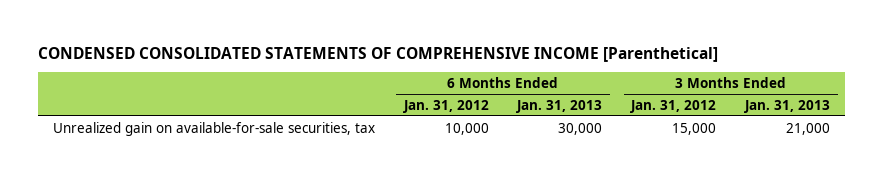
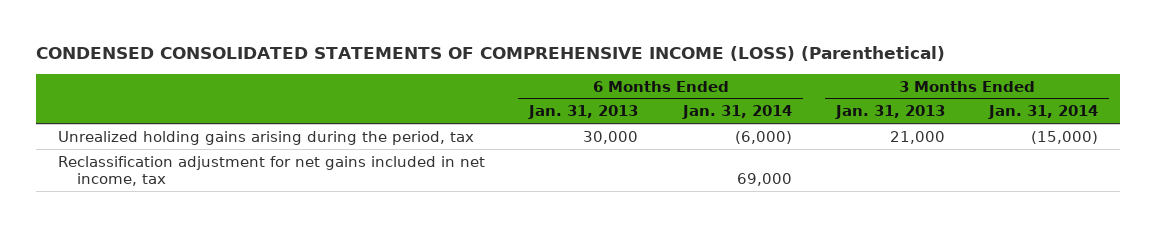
[38,47,719,63] CONDENSED CONSOLIDATED STATEMENTS OF COMPREHENSIVE INCOME [Parenthetical] -> [36,46,946,62] CONDENSED CONSOLIDATED STATEMENTS OF COMPREHENSIVE INCOME (LOSS) (Parenthetical)
[402,99,489,113] Jan. 31, 2012 -> none
[630,99,717,113] Jan. 31, 2012 -> none
none -> [681,105,792,120] Jan. 31, 2014
none -> [988,105,1099,120] Jan. 31, 2014
[52,121,375,136] Unrealized gain on available-for-sale securities, tax -> [58,130,475,145] Unrealized holding gains arising during the period, tax
none -> [58,155,486,187] Reclassification adjustment for net gains included in net income, tax

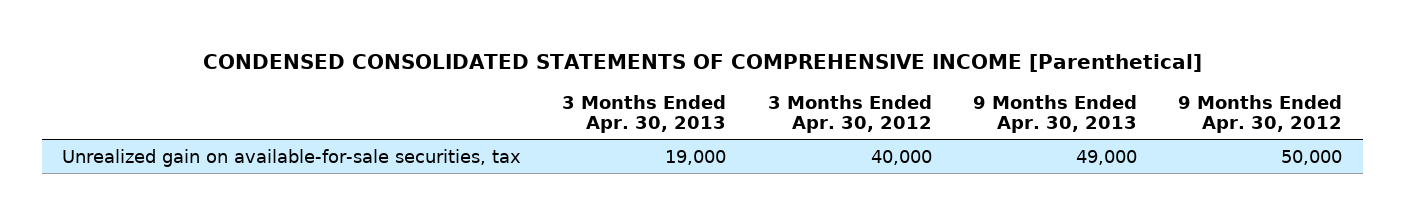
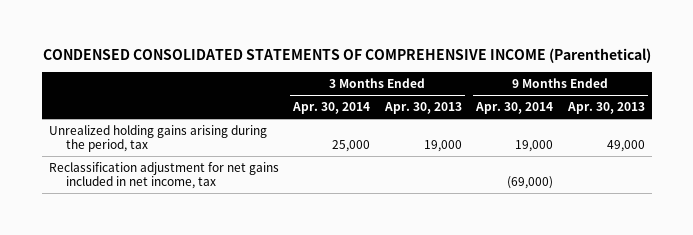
[203,53,1203,72] CONDENSED CONSOLIDATED STATEMENTS OF COMPREHENSIVE INCOME [Parenthetical] -> [42,48,651,64] CONDENSED CONSOLIDATED STATEMENTS OF COMPREHENSIVE INCOME (Parenthetical)
[767,94,932,134] 3 Months Ended Apr. 30, 2012 -> none
[1178,94,1343,134] 9 Months Ended Apr. 30, 2012 -> none
none -> [292,102,371,115] Apr. 30, 2014
none -> [475,102,554,115] Apr. 30, 2014
[62,148,522,167] Unrealized gain on available-for-sale securities, tax -> [48,124,267,153] Unrealized holding gains arising during the period, tax
none -> [48,161,279,190] Reclassification adjustment for net gains included in net income, tax

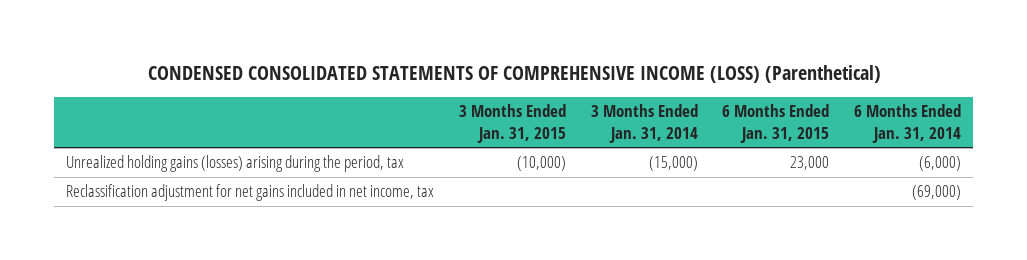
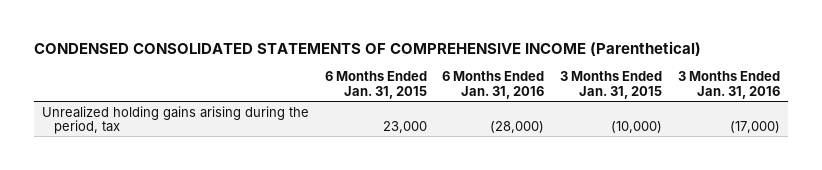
[147,65,881,84] CONDENSED CONSOLIDATED STATEMENTS OF COMPREHENSIVE INCOME (LOSS) (Parenthetical) -> [34,41,702,57] CONDENSED CONSOLIDATED STATEMENTS OF COMPREHENSIVE INCOME (Parenthetical)
[590,104,698,143] 3 Months Ended Jan. 31, 2014 -> none
[853,104,961,143] 6 Months Ended Jan. 31, 2014 -> none
none -> [442,71,545,100] 6 Months Ended Jan. 31, 2016
none -> [677,71,780,100] 3 Months Ended Jan. 31, 2016
[66,184,435,202] Reclassification adjustment for net gains included in net income, tax -> none
[66,155,405,173] Unrealized holding gains (losses) arising during the period, tax -> [41,105,309,135] Unrealized holding gains arising during the period, tax

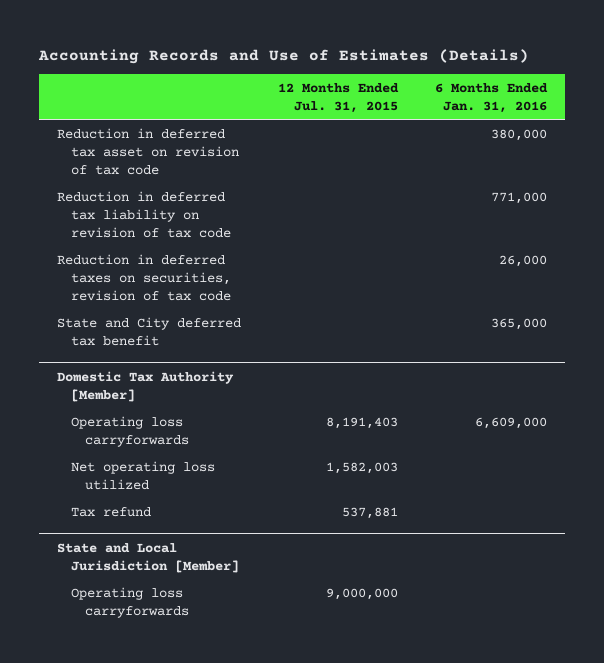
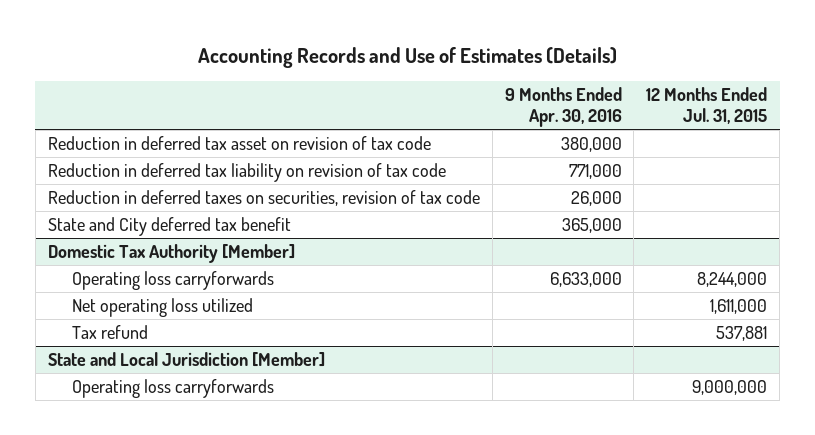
[434,82,548,113] 6 Months Ended Jan. 31, 2016 -> none
none -> [504,86,622,128] 9 Months Ended Apr. 30, 2016
[325,416,398,429] 8,191,403 -> [697,271,768,287] 8,244,000
[325,461,398,474] 1,582,003 -> [710,298,768,314] 1,611,000

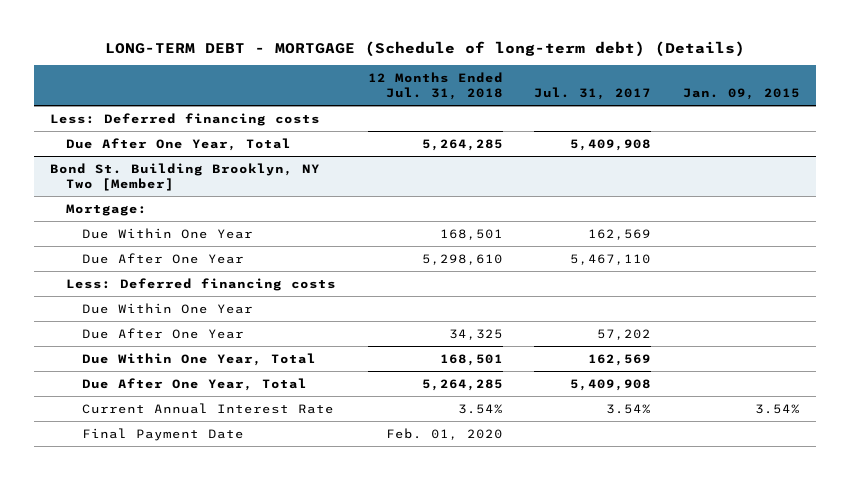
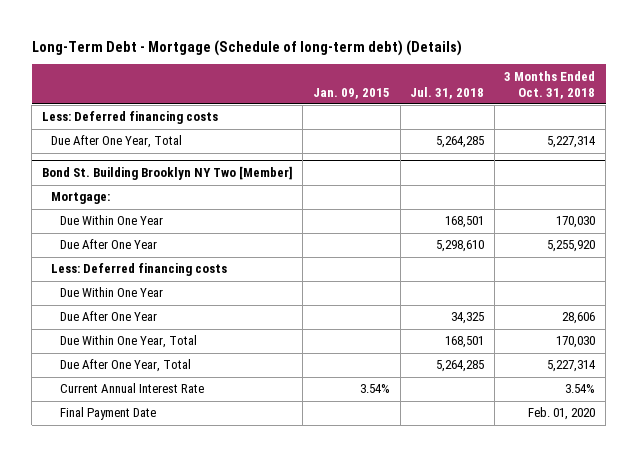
[105,41,746,58] LONG-TERM DEBT - MORTGAGE (Schedule of long-term debt) (Details) -> [31,39,462,56] Long-Term Debt - Mortgage (Schedule of long-term debt) (Details)
[367,71,503,101] 12 Months Ended Jul. 31, 2018 -> none
[534,87,652,101] Jul. 31, 2017 -> none
none -> [410,86,485,99] Jul. 31, 2018
none -> [504,70,596,99] 3 Months Ended Oct. 31, 2018
[50,162,321,192] Bond St. Building Brooklyn, NY Two [Member] -> [41,166,293,181] Bond St. Building Brooklyn NY Two [Member]

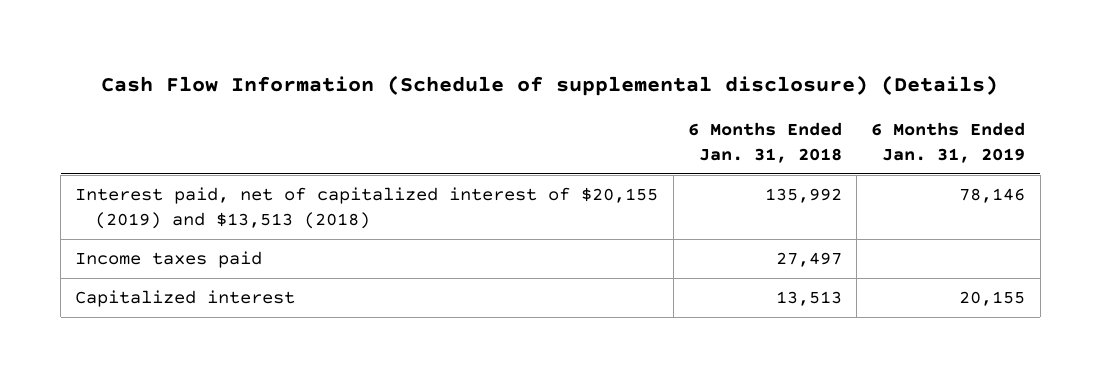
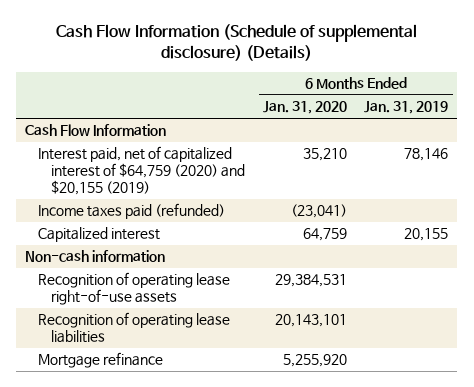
[687,121,842,163] 6 Months Ended Jan. 31, 2018 -> none
none -> [262,101,347,115] Jan. 31, 2020
none -> [25,124,167,137] Cash Flow Information
[75,187,659,230] Interest paid, net of capitalized interest of $20,155 (2019) and $13,513 (2018) -> [38,146,246,196] Interest paid, net of capitalized interest of $64,759 (2020) and $20,155 (2019)
[75,251,263,269] Income taxes paid -> [38,203,226,220] Income taxes paid (refunded)
none -> [25,250,166,263] Non-cash information
none -> [38,272,231,306] Recognition of operating lease right-of-use assets
none -> [38,312,231,344] Recognition of operating lease liabilities
none -> [38,352,164,369] Mortgage refinance

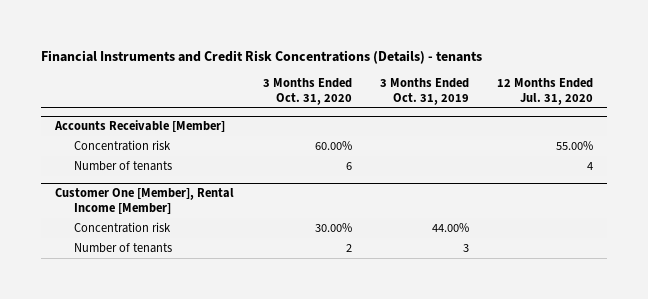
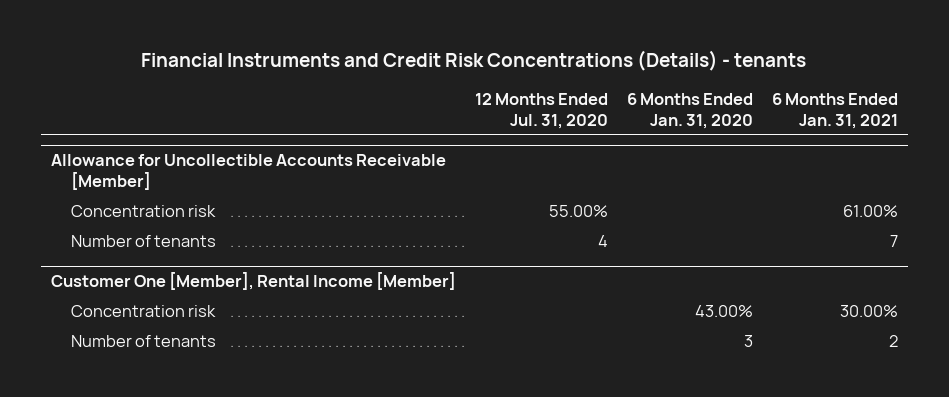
[262,78,352,105] 3 Months Ended Oct. 31, 2020 -> none
[379,78,469,105] 3 Months Ended Oct. 31, 2019 -> none
none -> [627,92,754,129] 6 Months Ended Jan. 31, 2020
none -> [772,92,899,129] 6 Months Ended Jan. 31, 2021
[54,120,226,133] Accounts Receivable [Member] -> [50,154,446,191] Allowance for Uncollectible Accounts Receivable [Member]

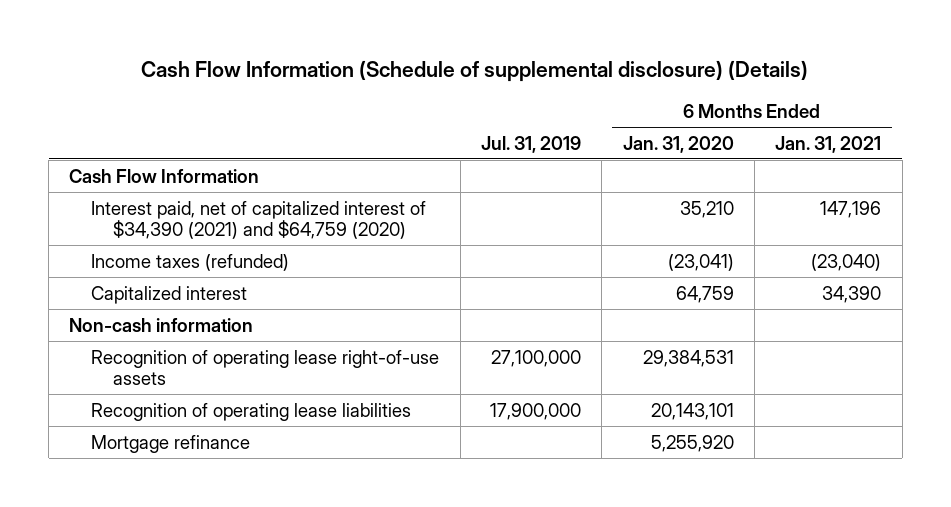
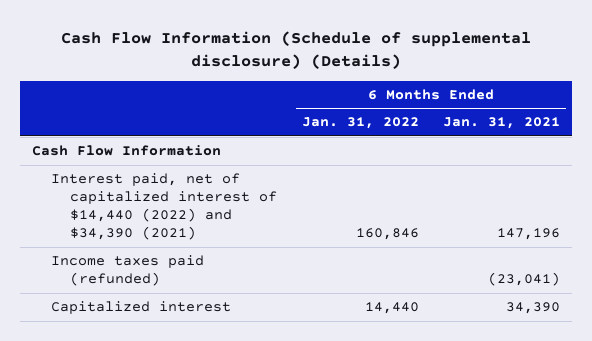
[480,135,581,153] Jul. 31, 2019 -> none
[622,135,734,153] Jan. 31, 2020 -> none
none -> [301,117,419,130] Jan. 31, 2022
[91,200,427,239] Interest paid, net of capitalized interest of $34,390 (2021) and $64,759 (2020) -> [51,173,278,241] Interest paid, net of capitalized interest of $14,440 (2022) and $34,390 (2021)
[91,253,290,271] Income taxes (refunded) -> [51,255,205,287] Income taxes paid (refunded)
[811,253,882,271] (23,040) -> [487,272,560,287] (23,041)
[69,317,254,332] Non-cash information -> none
[91,349,440,385] Recognition of operating lease right-of-use assets -> none
[91,402,412,421] Recognition of operating lease liabilities -> none
[91,434,251,453] Mortgage refinance -> none

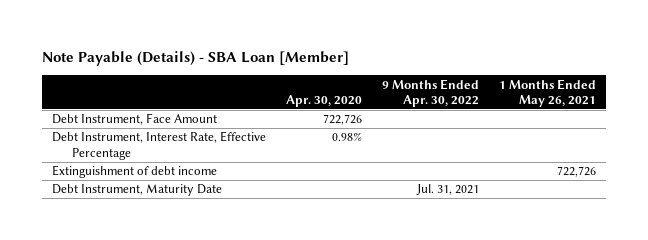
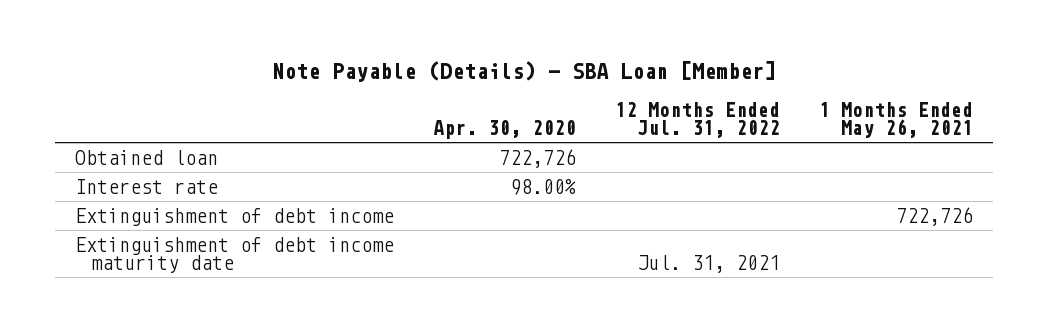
[382,78,480,107] 9 Months Ended Apr. 30, 2022 -> none
none -> [614,101,780,139] 12 Months Ended Jul. 31, 2022
[52,113,218,126] Debt Instrument, Face Amount -> [74,149,218,165] Obtained loan
[52,131,267,160] Debt Instrument, Interest Rate, Effective Percentage -> [74,178,218,194] Interest rate
[332,132,363,142] 0.98% -> [509,178,576,195] 98.00%
[52,184,223,197] Debt Instrument, Maturity Date -> [74,236,394,274] Extinguishment of debt income maturity date

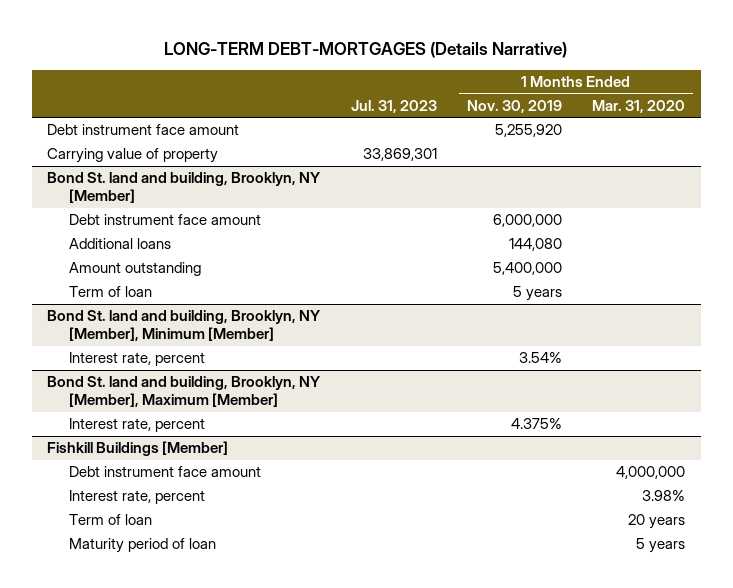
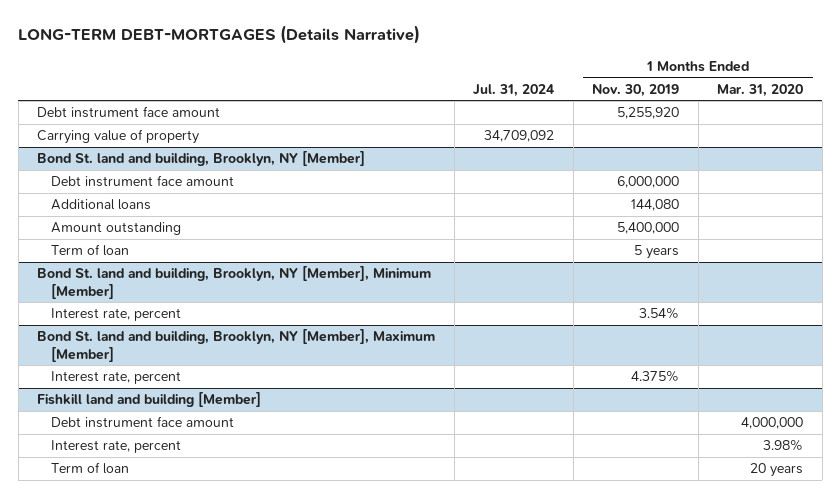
[350,100,437,114] Jul. 31, 2023 -> none
none -> [473,83,555,97] Jul. 31, 2024
[47,441,229,457] Fishkill Buildings [Member] -> [37,392,262,408] Fishkill land and building [Member]
[68,538,216,554] Maturity period of loan -> none

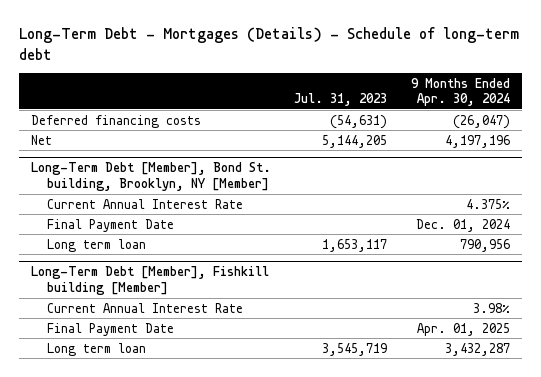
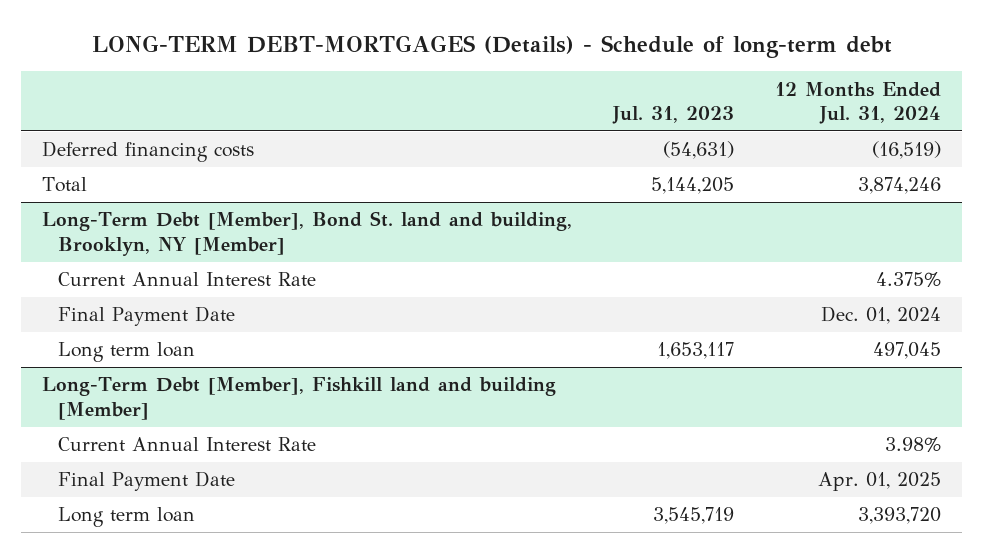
[19,27,520,60] Long-Term Debt - Mortgages (Details) - Schedule of long-term debt -> [91,34,892,58] LONG-TERM DEBT-MORTGAGES (Details) - Schedule of long-term debt
[411,77,511,107] 9 Months Ended Apr. 30, 2024 -> none
none -> [775,81,942,125] 12 Months Ended Jul. 31, 2024
[30,134,52,145] Net -> [41,177,87,193] Total
[30,162,271,192] Long-Term Debt [Member], Bond St. building, Brooklyn, NY [Member] -> [41,211,572,256] Long-Term Debt [Member], Bond St. land and building, Brooklyn, NY [Member]
[30,266,269,296] Long-Term Debt [Member], Fishkill building [Member] -> [41,377,556,420] Long-Term Debt [Member], Fishkill land and building [Member]

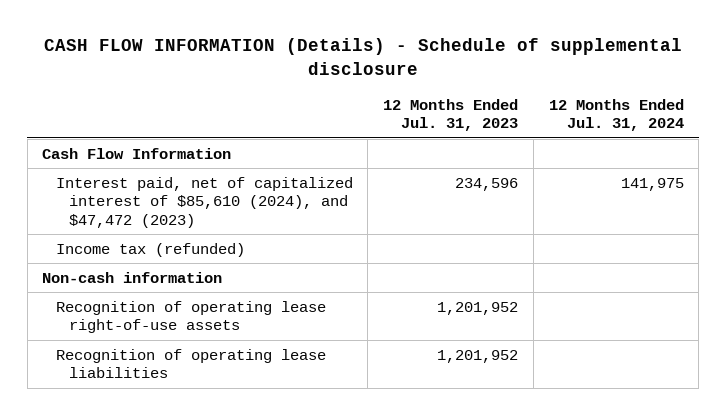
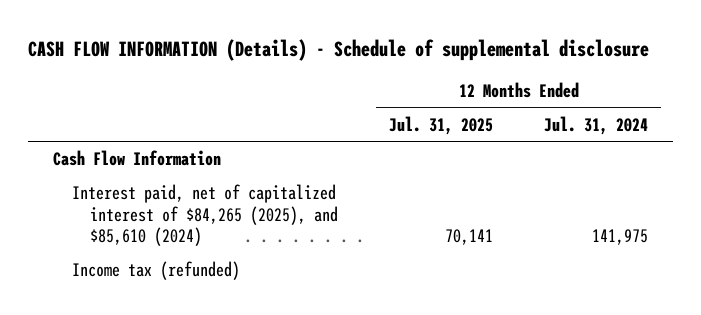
[383,98,519,132] 12 Months Ended Jul. 31, 2023 -> none
none -> [389,115,494,135] Jul. 31, 2025
[55,176,353,228] Interest paid, net of capitalized interest of $85,610 (2024), and $47,472 (2023) -> [71,184,339,247] Interest paid, net of capitalized interest of $84,265 (2025), and $85,610 (2024)
[42,271,223,283] Non-cash information -> none
[55,300,326,334] Recognition of operating lease right-of-use assets -> none
[55,348,326,379] Recognition of operating lease liabilities -> none

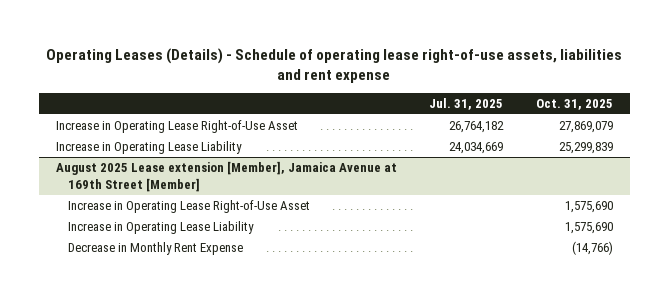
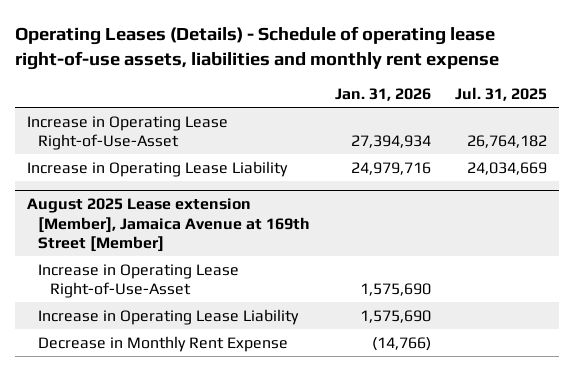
[46,47,623,83] Operating Leases (Details) - Schedule of operating lease right-of-use assets, liabilities and rent expense -> [14,25,499,70] Operating Leases (Details) - Schedule of operating lease right-of-use assets, liabilities and monthly rent expense
[536,99,614,111] Oct. 31, 2025 -> none
none -> [334,88,431,102] Jan. 31, 2026
[55,120,298,134] Increase in Operating Lease Right-of-Use Asset -> [26,115,228,150] Increase in Operating Lease Right-of-Use-Asset
[68,200,311,214] Increase in Operating Lease Right-of-Use Asset -> [38,263,240,298] Increase in Operating Lease Right-of-Use-Asset

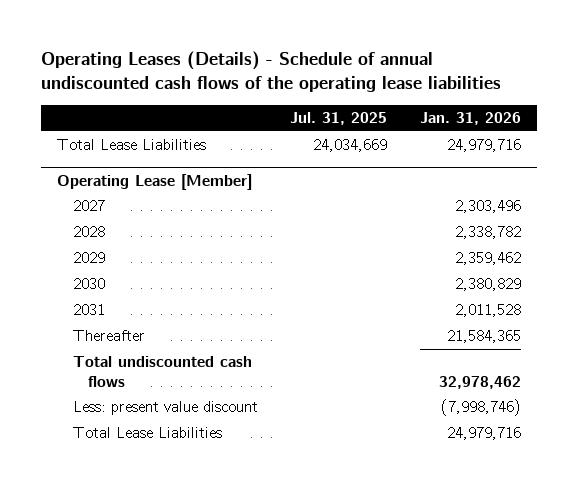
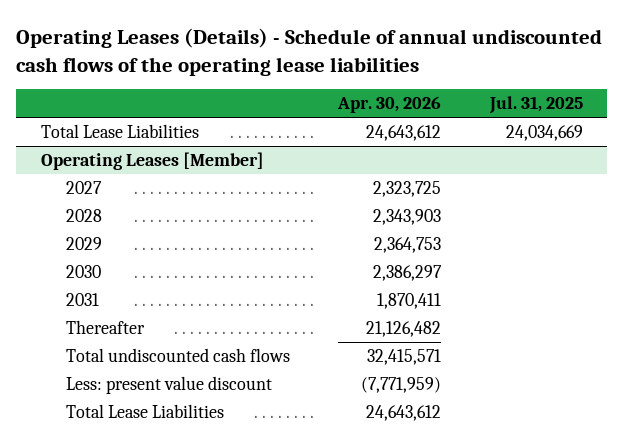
[419,112,521,126] Jan. 31, 2026 -> none
none -> [337,96,442,114] Apr. 30, 2026
[57,173,253,190] Operating Lease [Member] -> [40,152,264,171] Operating Leases [Member]

